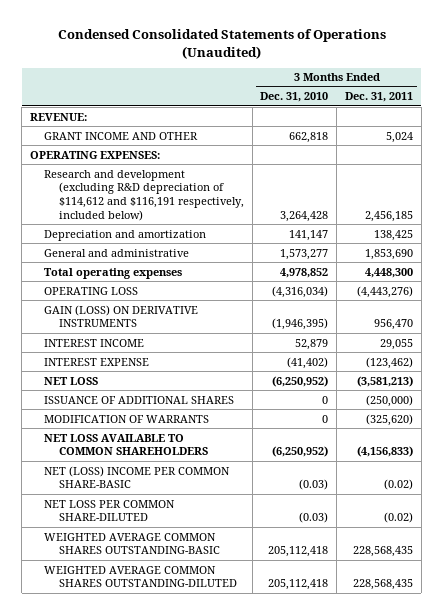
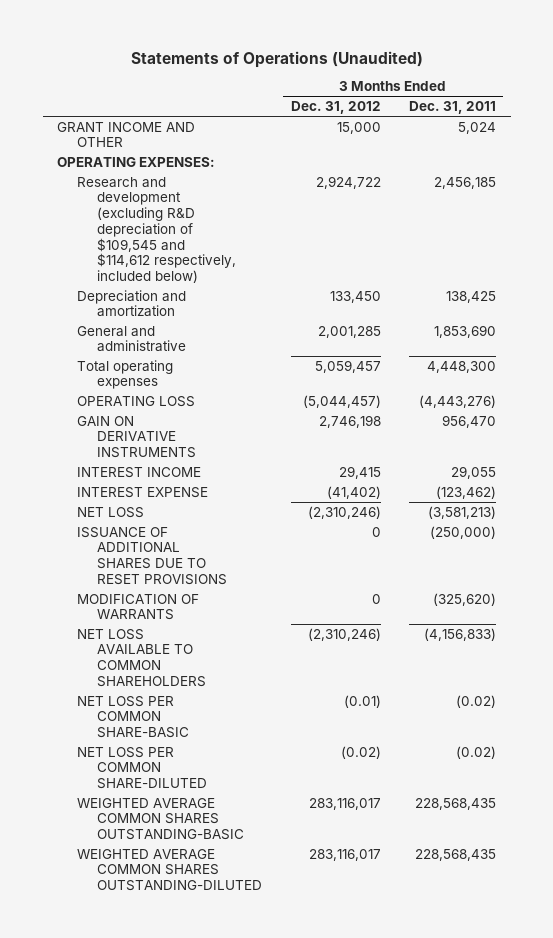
[57,29,386,59] Condensed Consolidated Statements of Operations (Unaudited) -> [130,50,423,68] Statements of Operations (Unaudited)
[260,92,329,103] Dec. 31, 2010 -> none
none -> [290,101,381,115] Dec. 31, 2012
[30,112,88,121] REVENUE: -> none
[44,169,244,221] Research and development (excluding R&D depreciation of $114,612 and $116,191 respectively, included below) -> [77,176,237,284] Research and development (excluding R&D depreciation of $109,545 and $114,612 respectively, included below)
[44,304,199,328] GAIN (LOSS) ON DERIVATIVE INSTRUMENTS -> [77,415,197,459] GAIN ON DERIVATIVE INSTRUMENTS
[44,395,235,404] ISSUANCE OF ADDITIONAL SHARES -> [77,526,228,585] ISSUANCE OF ADDITIONAL SHARES DUE TO RESET PROVISIONS
[44,465,231,489] NET (LOSS) INCOME PER COMMON SHARE-BASIC -> [77,695,190,739] NET LOSS PER COMMON SHARE-BASIC

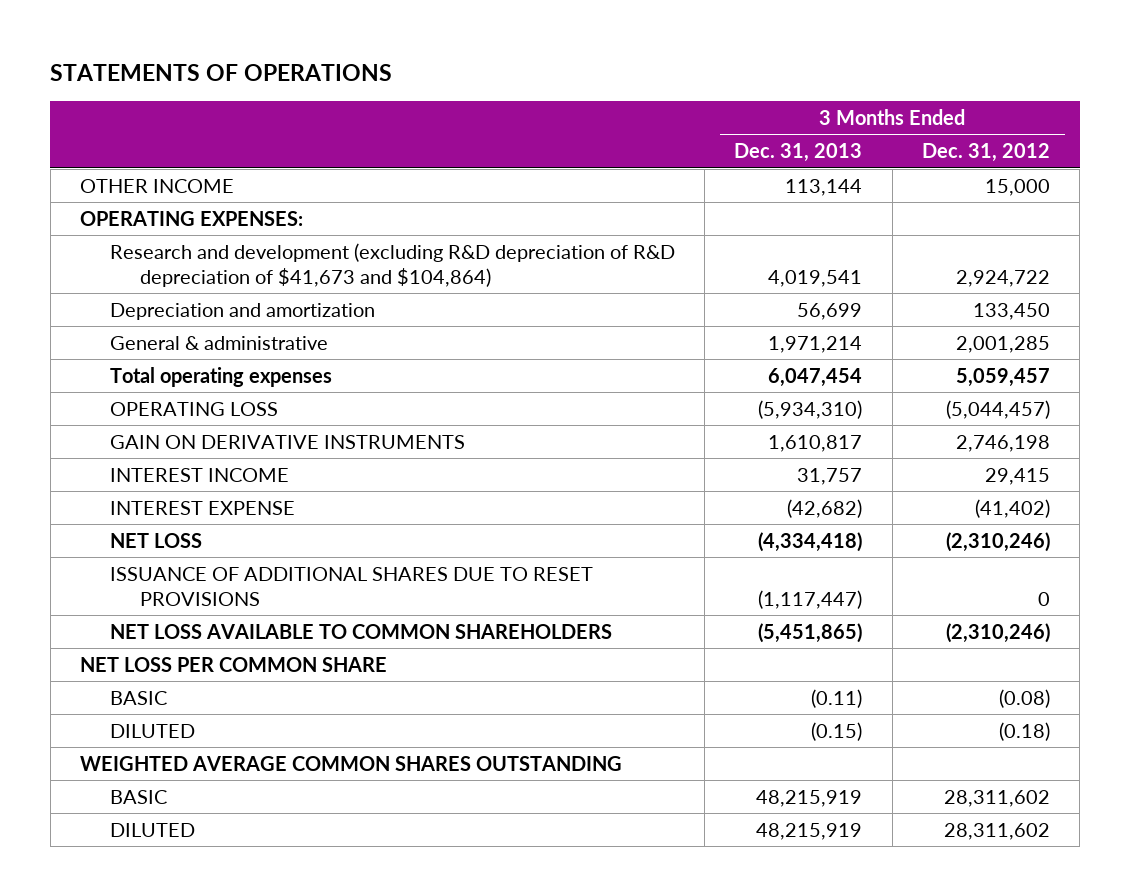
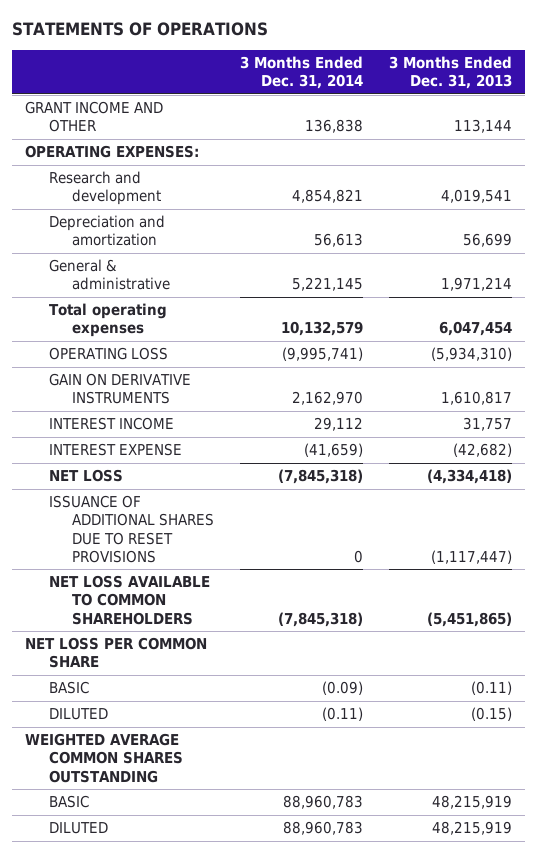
[921,143,1050,163] Dec. 31, 2012 -> none
none -> [239,56,363,90] 3 Months Ended Dec. 31, 2014
[79,178,234,193] OTHER INCOME -> [25,101,164,133] GRANT INCOME AND OTHER
[109,242,675,287] Research and development (excluding R&D depreciation of R&D depreciation of $41,673 and $104,864) -> [48,171,161,206] Research and development

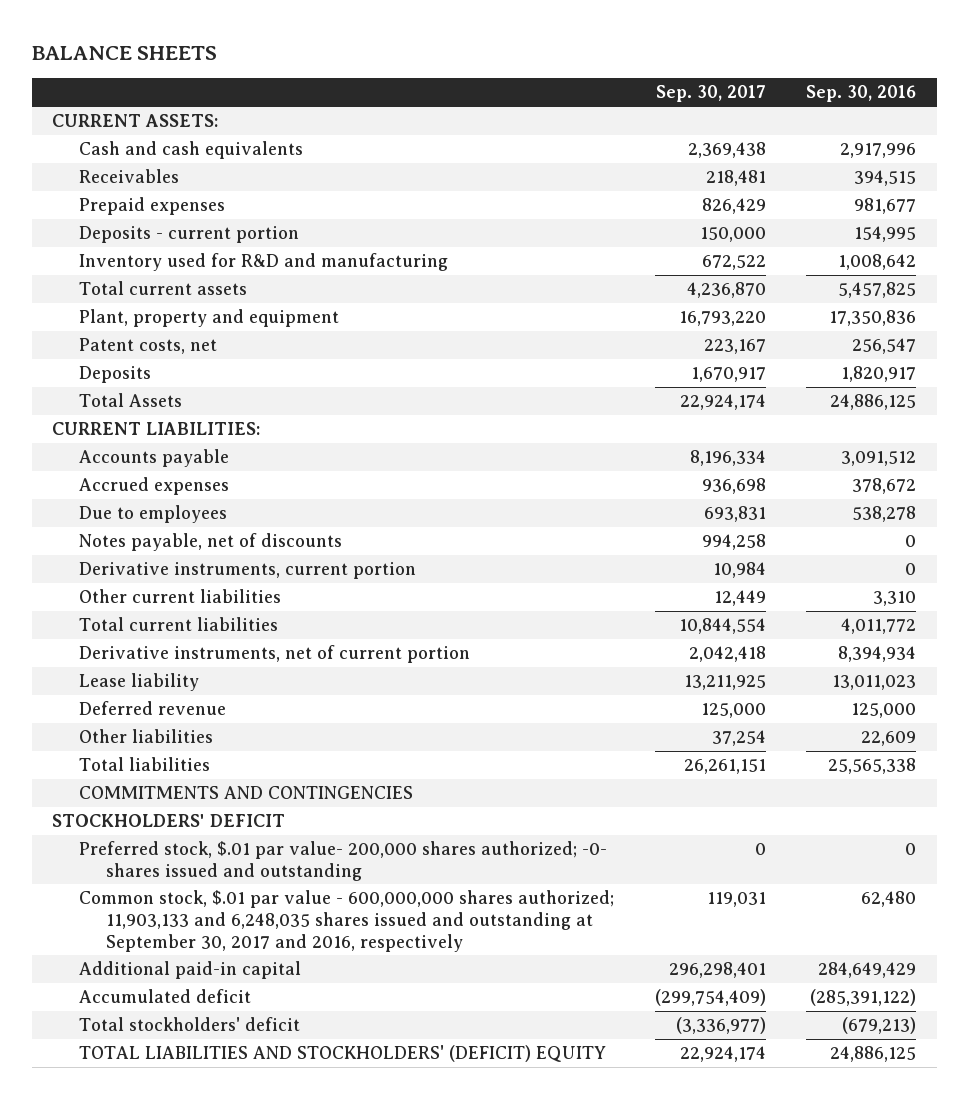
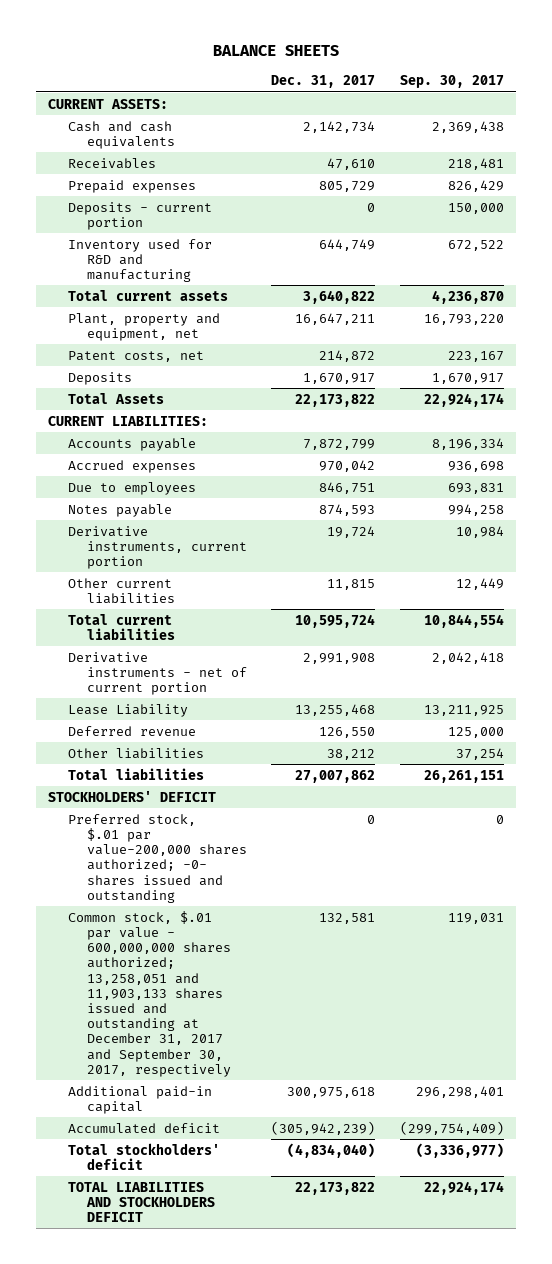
[806,85,917,103] Sep. 30, 2016 -> none
none -> [271,75,376,89] Dec. 31, 2017
[79,309,340,328] Plant, property and equipment -> [67,312,220,341] Plant, property and equipment, net
[79,533,343,552] Notes payable, net of discounts -> [67,503,172,517] Notes payable
[79,645,471,664] Derivative instruments, net of current portion -> [67,651,247,696] Derivative instruments - net of current portion
[79,673,200,692] Lease liability -> [67,703,188,717] Lease Liability
[79,786,414,800] COMMITMENTS AND CONTINGENCIES -> none
[79,841,608,881] Preferred stock, $.01 par value- 200,000 shares authorized; -0- shares issued and outstanding -> [67,813,247,903] Preferred stock, $.01 par value-200,000 shares authorized; -0- shares issued and outstanding
[79,890,615,952] Common stock, $.01 par value - 600,000,000 shares authorized; 11,903,133 and 6,248,035 shares issued and outstanding at September 30, 2017 and 2016, respectively -> [67,910,231,1077] Common stock, $.01 par value - 600,000,000 shares authorized; 13,258,051 and 11,903,133 shares issued and outstanding at December 31, 2017 and September 30, 2017, respectively
[79,1045,607,1063] TOTAL LIABILITIES AND STOCKHOLDERS' (DEFICIT) EQUITY -> [67,1181,215,1223] TOTAL LIABILITIES AND STOCKHOLDERS DEFICIT

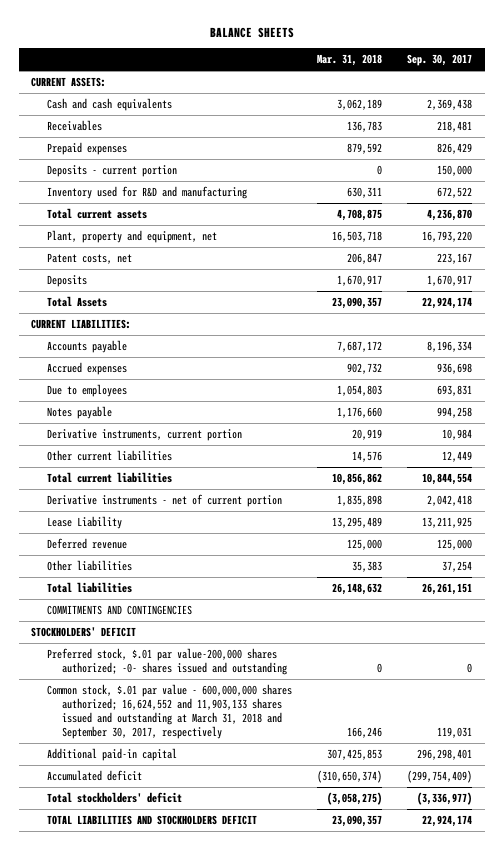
[271,75,376,89] Dec. 31, 2017 -> none
none -> [316,54,382,67] Mar. 31, 2018
none -> [46,605,192,616] COMMITMENTS AND CONTINGENCIES
[67,910,231,1077] Common stock, $.01 par value - 600,000,000 shares authorized; 13,258,051 and 11,903,133 shares issued and outstanding at December 31, 2017 and September 30, 2017, respectively -> [46,684,292,740] Common stock, $.01 par value - 600,000,000 shares authorized; 16,624,552 and 11,903,133 shares issued and outstanding at March 31, 2018 and September 30, 2017, respectively

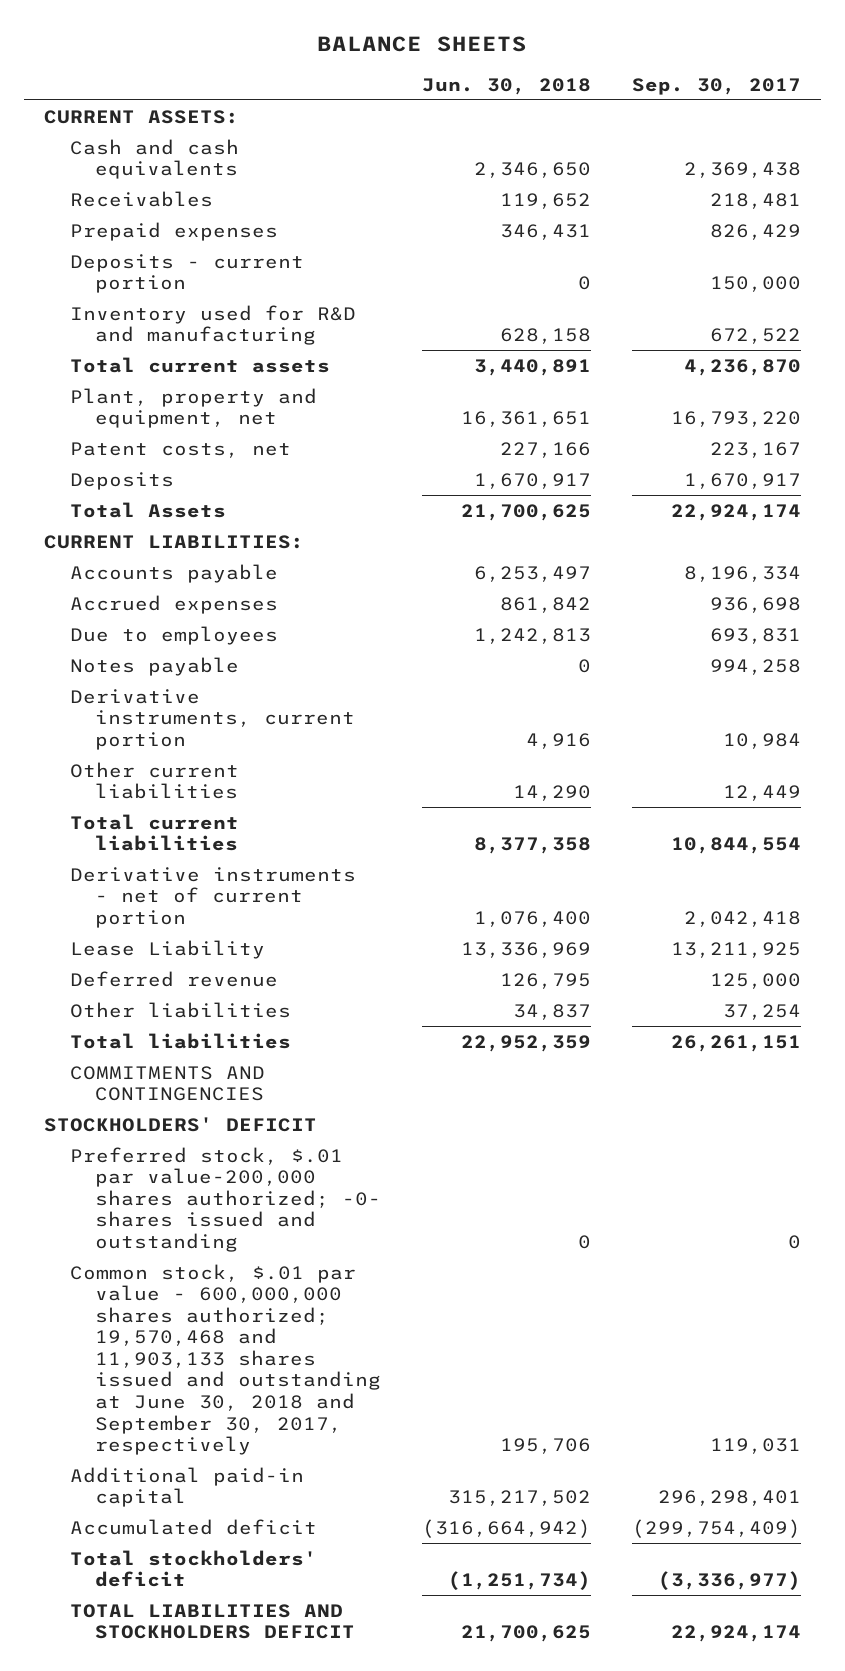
[316,54,382,67] Mar. 31, 2018 -> none
none -> [422,77,592,95] Jun. 30, 2018
[46,684,292,740] Common stock, $.01 par value - 600,000,000 shares authorized; 16,624,552 and 11,903,133 shares issued and outstanding at March 31, 2018 and September 30, 2017, respectively -> [69,1263,382,1456] Common stock, $.01 par value - 600,000,000 shares authorized; 19,570,468 and 11,903,133 shares issued and outstanding at June 30, 2018 and September 30, 2017, respectively

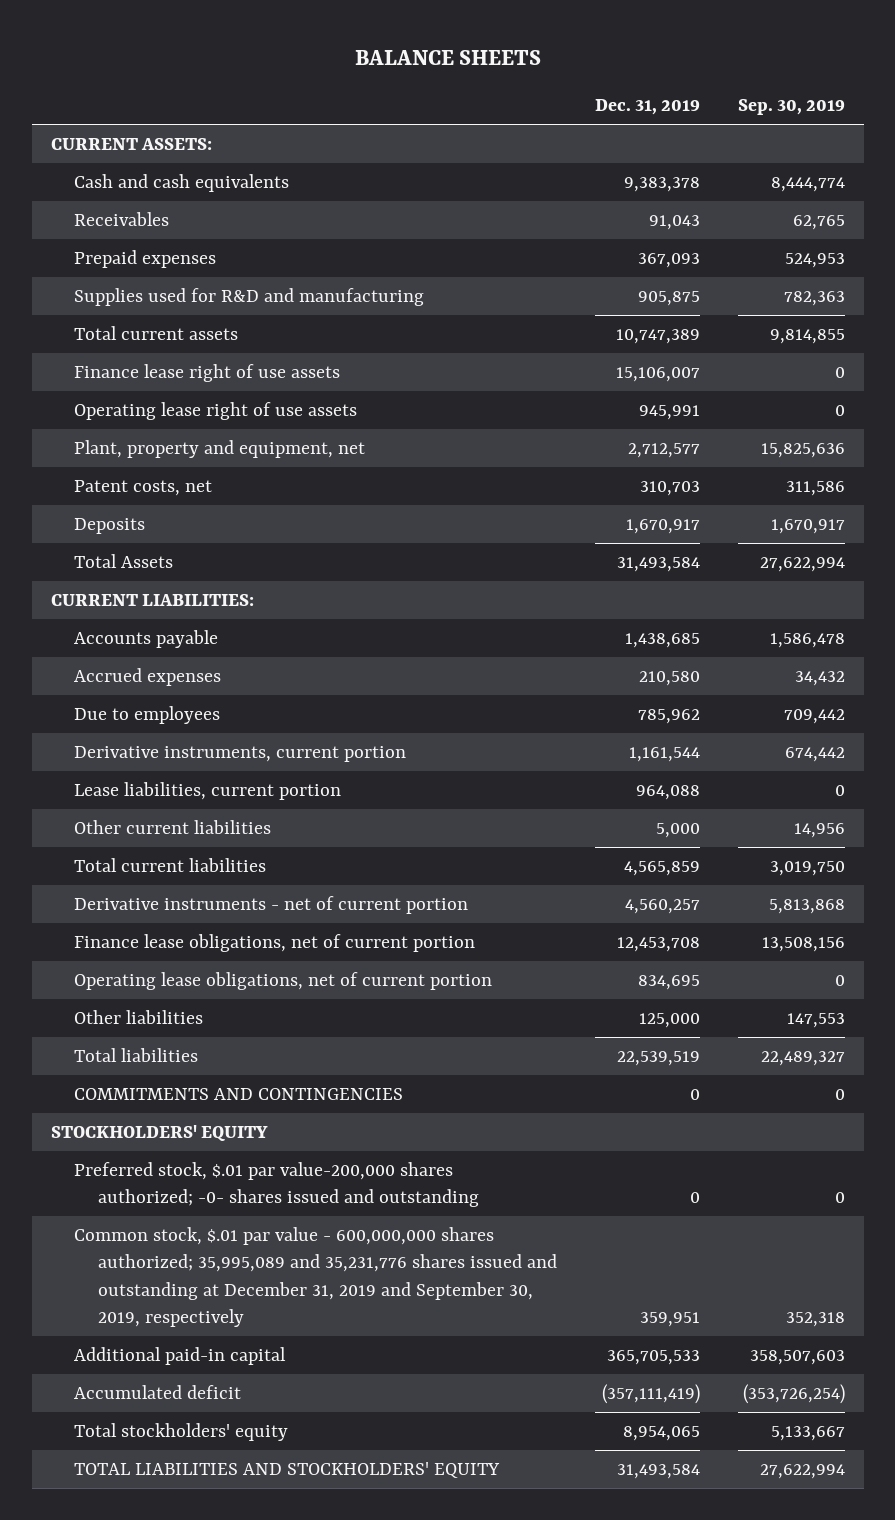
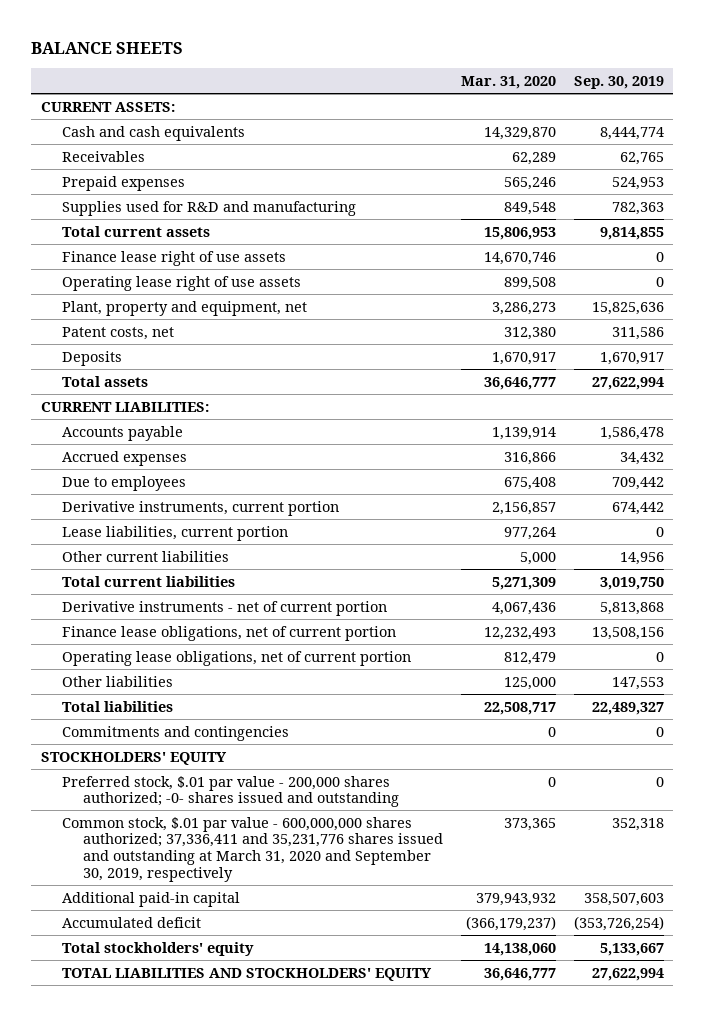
[594,98,700,115] Dec. 31, 2019 -> none
none -> [460,76,556,90] Mar. 31, 2020
[74,554,174,569] Total Assets -> [61,375,148,387] Total assets
[74,1088,404,1101] COMMITMENTS AND CONTINGENCIES -> [61,725,289,741] Commitments and contingencies
[74,1162,479,1208] Preferred stock, $.01 par value-200,000 shares authorized; -0- shares issued and outstanding -> [61,775,399,808] Preferred stock, $.01 par value - 200,000 shares authorized; -0- shares issued and outstanding
[74,1227,557,1327] Common stock, $.01 par value - 600,000,000 shares authorized; 35,995,089 and 35,231,776 shares issued and outstanding at December 31, 2019 and September 30, 2019, respectively -> [61,816,443,882] Common stock, $.01 par value - 600,000,000 shares authorized; 37,336,411 and 35,231,776 shares issued and outstanding at March 31, 2020 and September 30, 2019, respectively

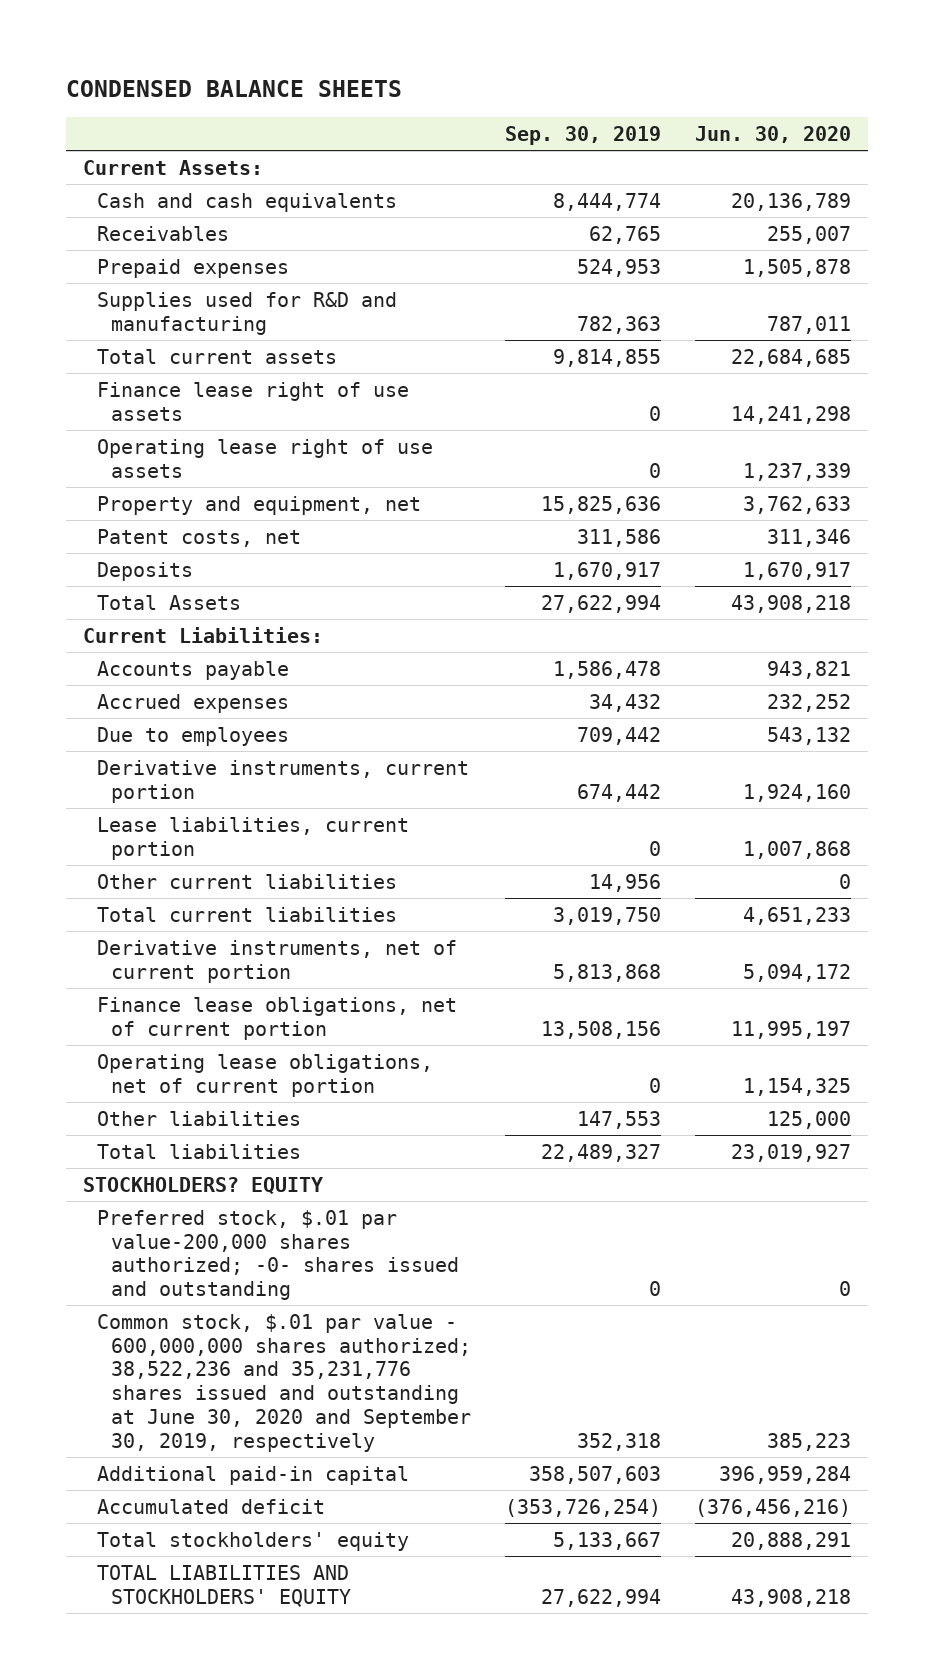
[31,41,184,54] BALANCE SHEETS -> [66,80,403,98] CONDENSED BALANCE SHEETS
[460,76,556,90] Mar. 31, 2020 -> none
none -> [694,126,851,144] Jun. 30, 2020
[40,101,175,112] CURRENT ASSETS: -> [82,159,263,175] Current Assets:
[61,300,307,316] Plant, property and equipment, net -> [97,495,422,515] Property and equipment, net
[61,375,148,387] Total assets -> [97,594,242,610] Total Assets
[40,401,209,412] CURRENT LIABILITIES: -> [82,626,323,643] Current Liabilities:
[61,600,387,616] Derivative instruments - net of current portion -> [97,939,458,983] Derivative instruments, net of current portion
[61,725,289,741] Commitments and contingencies -> none
[40,751,227,765] STOCKHOLDERS' EQUITY -> [82,1176,323,1194] STOCKHOLDERS? EQUITY
[61,775,399,808] Preferred stock, $.01 par value - 200,000 shares authorized; -0- shares issued and outstanding -> [97,1209,460,1301] Preferred stock, $.01 par value-200,000 shares authorized; -0- shares issued and outstanding
[61,816,443,882] Common stock, $.01 par value - 600,000,000 shares authorized; 37,336,411 and 35,231,776 shares issued and outstanding at March 31, 2020 and September 30, 2019, respectively -> [97,1313,472,1452] Common stock, $.01 par value - 600,000,000 shares authorized; 38,522,236 and 35,231,776 shares issued and outstanding at June 30, 2020 and September 30, 2019, respectively

